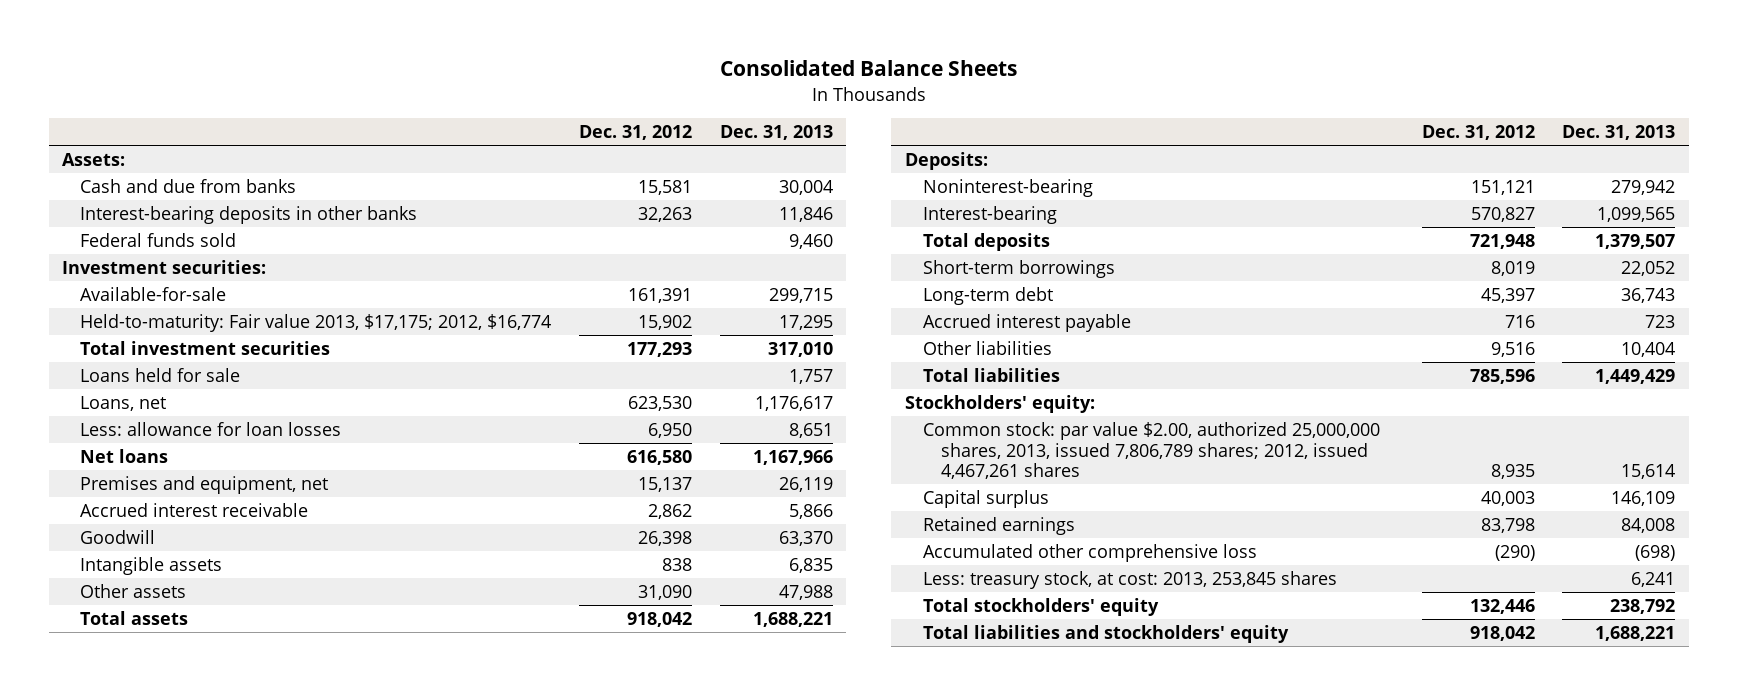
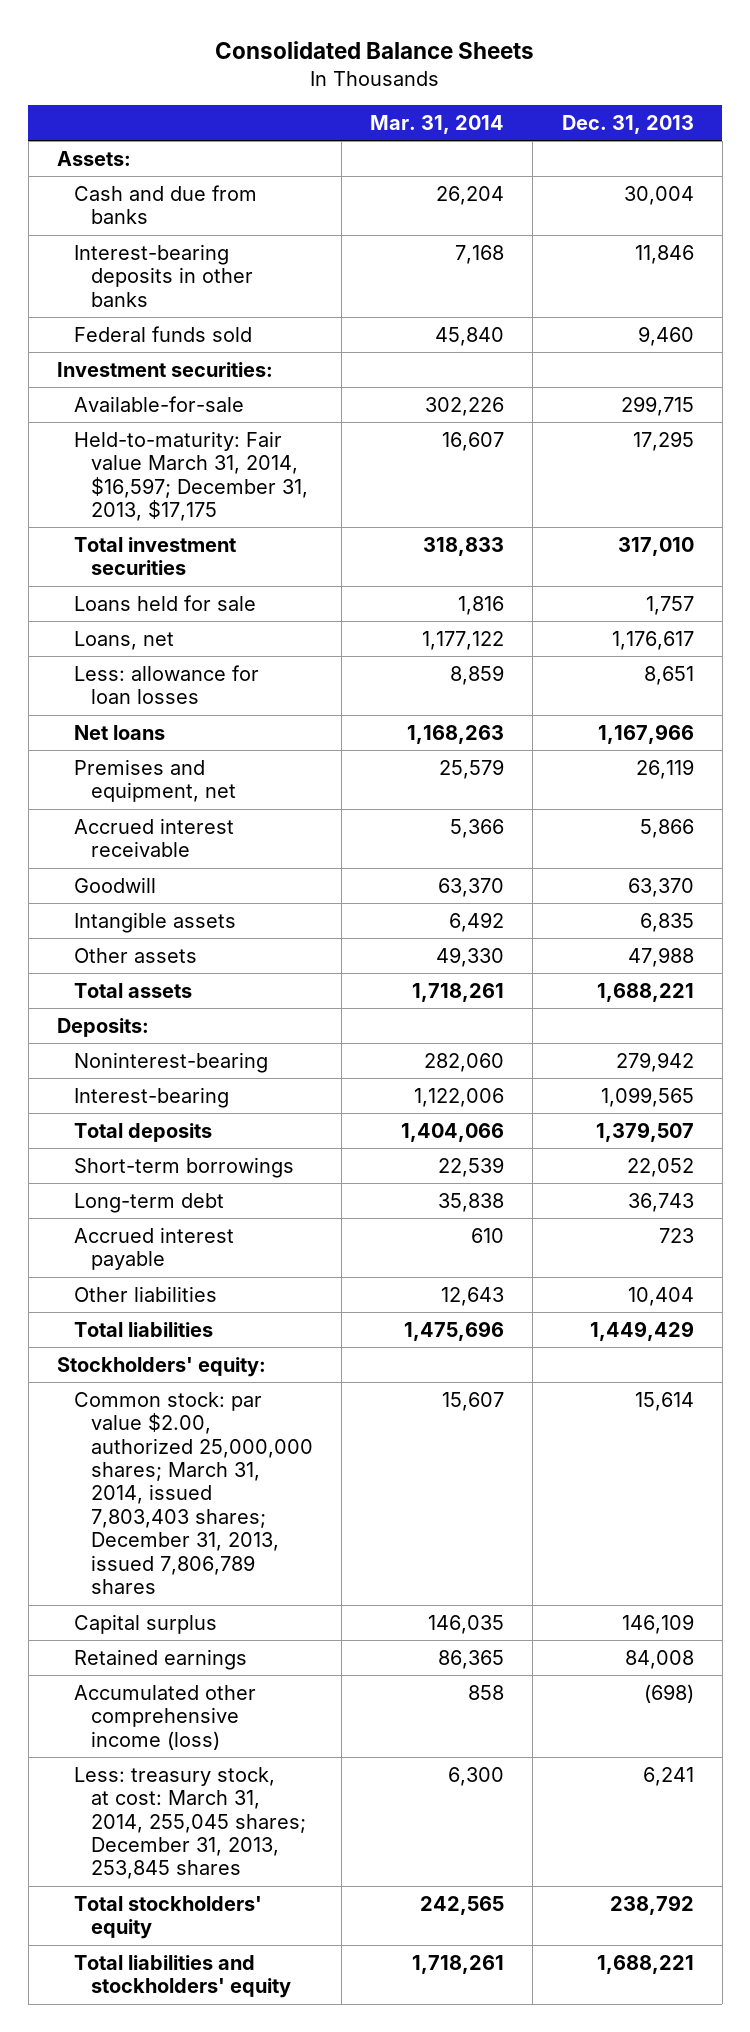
[579,125,693,141] Dec. 31, 2012 -> none
none -> [370,115,505,135] Mar. 31, 2014
[80,313,552,332] Held-to-maturity: Fair value 2013, $17,175; 2012, $16,774 -> [73,430,309,522] Held-to-maturity: Fair value March 31, 2014, $16,597; December 31, 2013, $17,175
[923,421,1381,480] Common stock: par value $2.00, authorized 25,000,000 shares, 2013, issued 7,806,789 shares; 2012, issued 4,467,261 shares -> [73,1391,314,1595] Common stock: par value $2.00, authorized 25,000,000 shares; March 31, 2014, issued 7,803,403 shares; December 31, 2013, issued 7,806,789 shares
[923,543,1258,562] Accumulated other comprehensive loss -> [73,1684,256,1750] Accumulated other comprehensive income (loss)
[923,570,1338,589] Less: treasury stock, at cost: 2013, 253,845 shares -> [73,1766,307,1880] Less: treasury stock, at cost: March 31, 2014, 255,045 shares; December 31, 2013, 253,845 shares

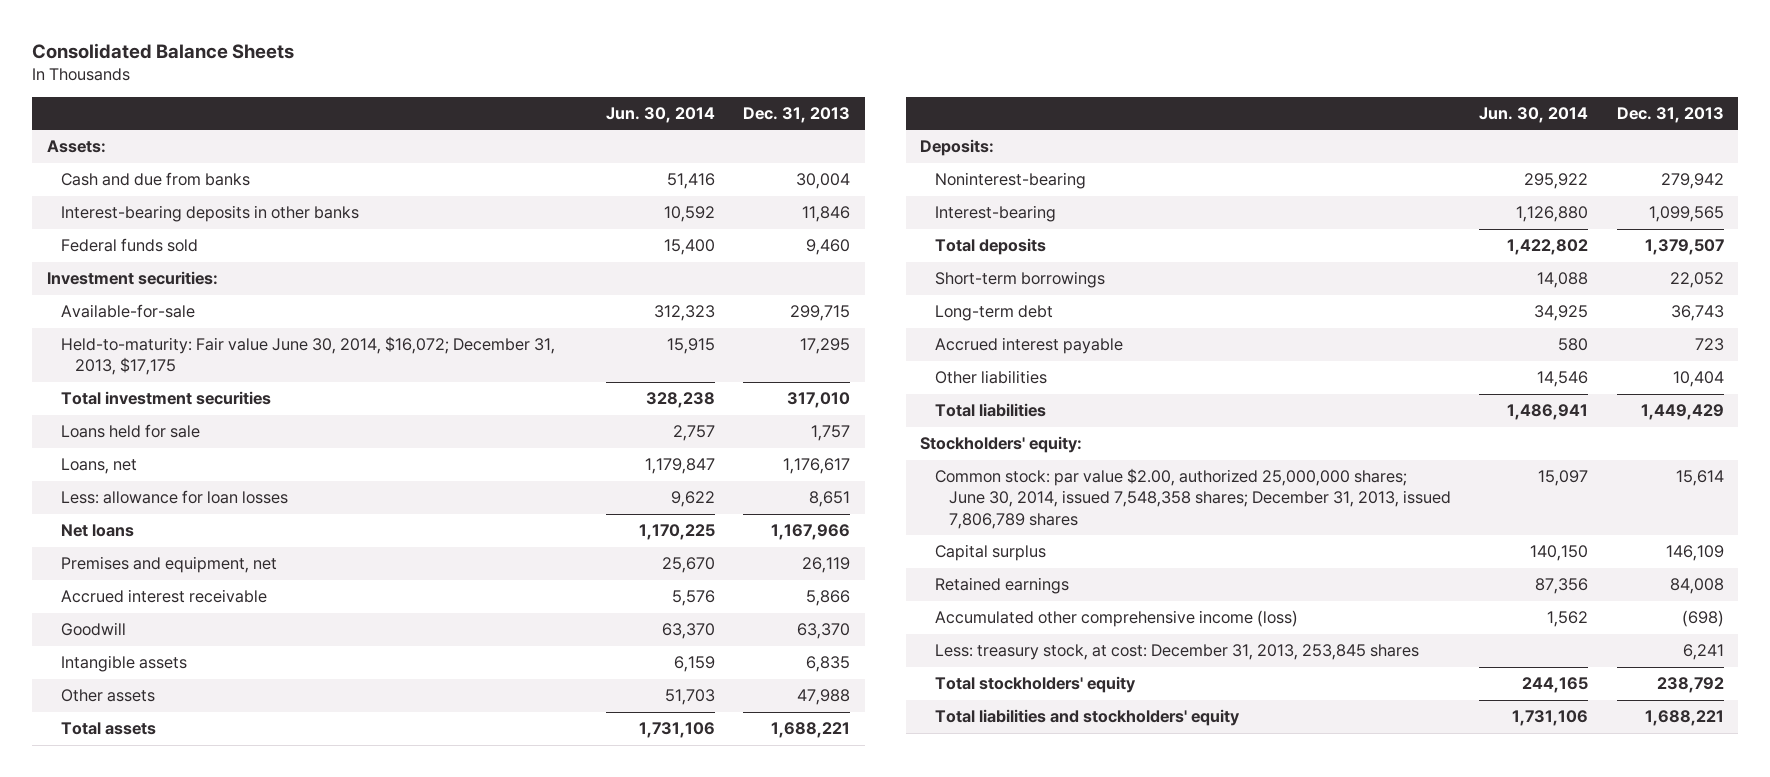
[370,115,505,135] Mar. 31, 2014 -> none
none -> [605,106,715,123] Jun. 30, 2014
[73,430,309,522] Held-to-maturity: Fair value March 31, 2014, $16,597; December 31, 2013, $17,175 -> [60,336,555,376] Held-to-maturity: Fair value June 30, 2014, $16,072; December 31, 2013, $17,175
[73,1391,314,1595] Common stock: par value $2.00, authorized 25,000,000 shares; March 31, 2014, issued 7,803,403 shares; December 31, 2013, issued 7,806,789 shares -> [934,468,1451,529] Common stock: par value $2.00, authorized 25,000,000 shares; June 30, 2014, issued 7,548,358 shares; December 31, 2013, issued 7,806,789 shares
[73,1766,307,1880] Less: treasury stock, at cost: March 31, 2014, 255,045 shares; December 31, 2013, 253,845 shares -> [934,644,1419,661] Less: treasury stock, at cost: December 31, 2013, 253,845 shares

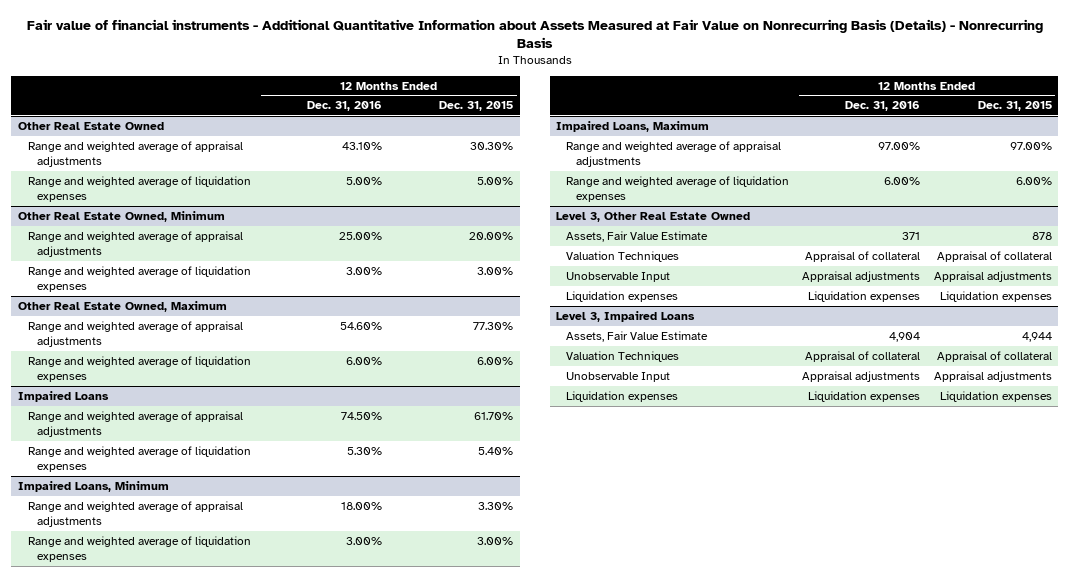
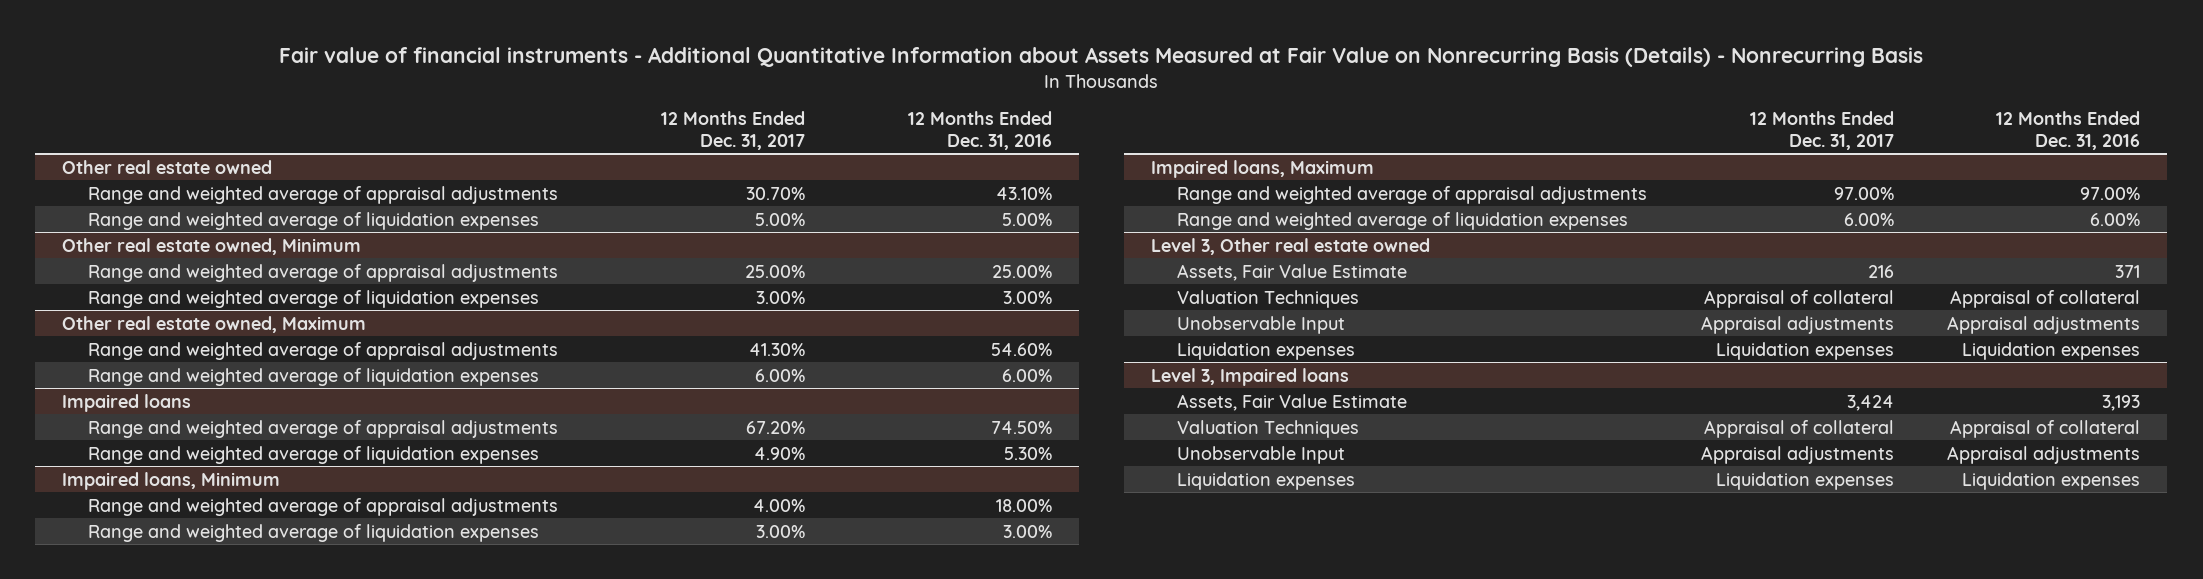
[439,101,514,112] Dec. 31, 2015 -> none
none -> [660,111,805,150] 12 Months Ended Dec. 31, 2017
[17,121,164,130] Other Real Estate Owned -> [62,159,273,174] Other real estate owned
[17,210,225,222] Other Real Estate Owned, Minimum -> [62,237,362,255] Other real estate owned, Minimum
[17,300,227,312] Other Real Estate Owned, Maximum -> [62,315,367,333] Other real estate owned, Maximum
[17,390,109,402] Impaired Loans -> [62,393,192,412] Impaired loans
[17,480,169,492] Impaired Loans, Minimum -> [62,471,281,490] Impaired loans, Minimum
[556,120,710,132] Impaired Loans, Maximum -> [1150,159,1374,178] Impaired loans, Maximum
[556,211,751,222] Level 3, Other Real Estate Owned -> [1150,237,1430,255] Level 3, Other real estate owned
[556,310,696,322] Level 3, Impaired Loans -> [1150,367,1349,386] Level 3, Impaired loans
[889,331,921,342] 4,904 -> [2102,394,2141,411] 3,193

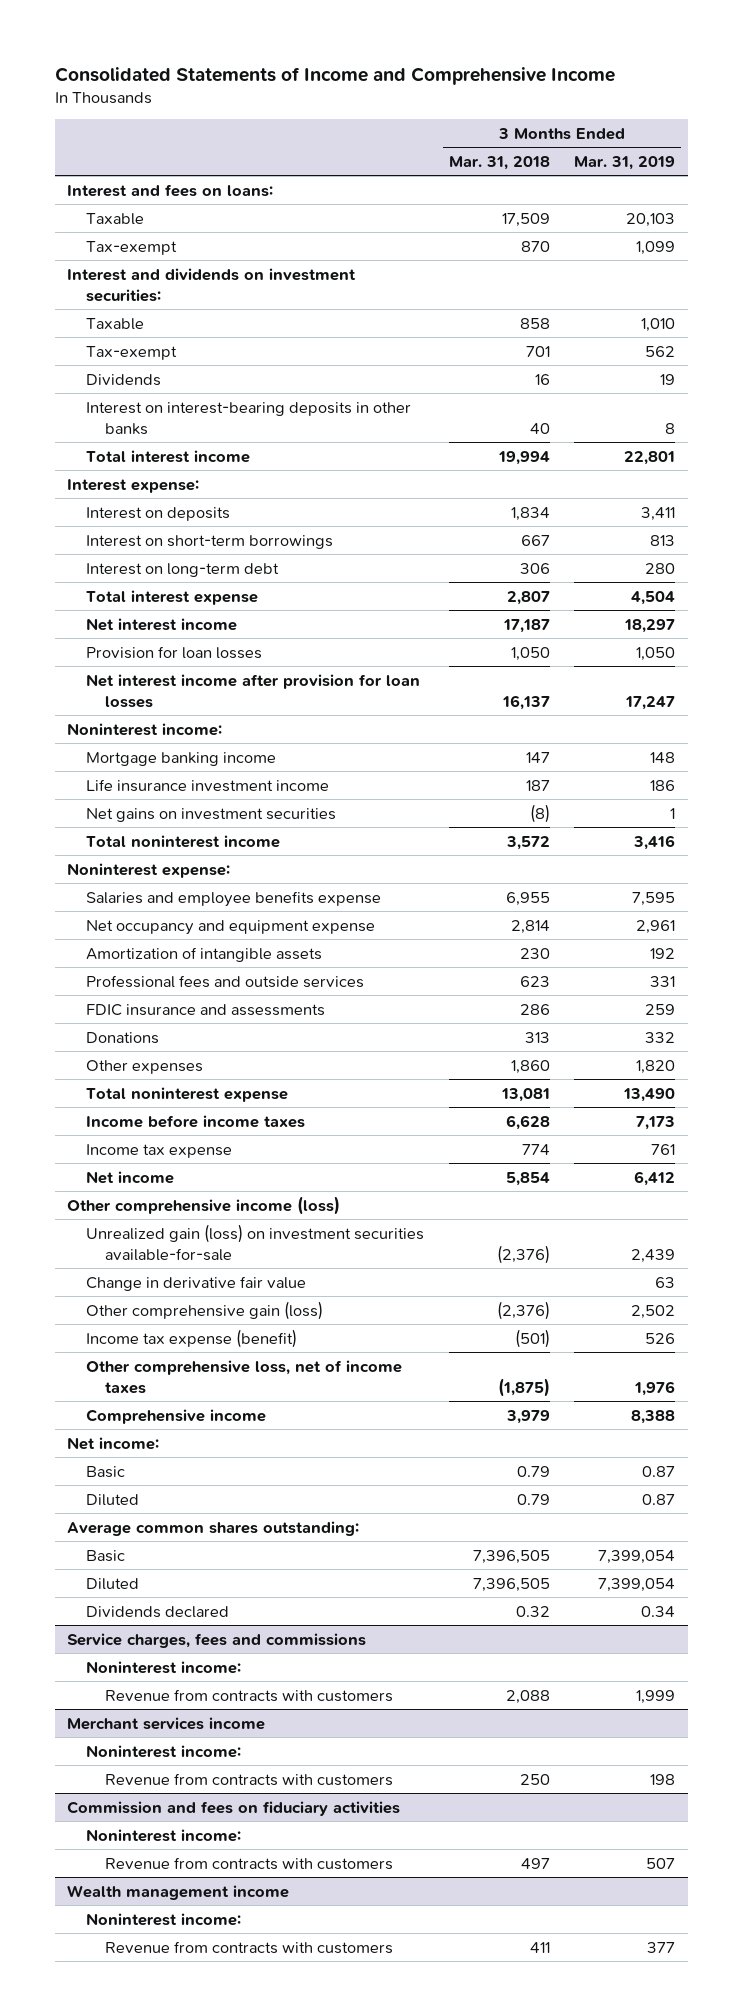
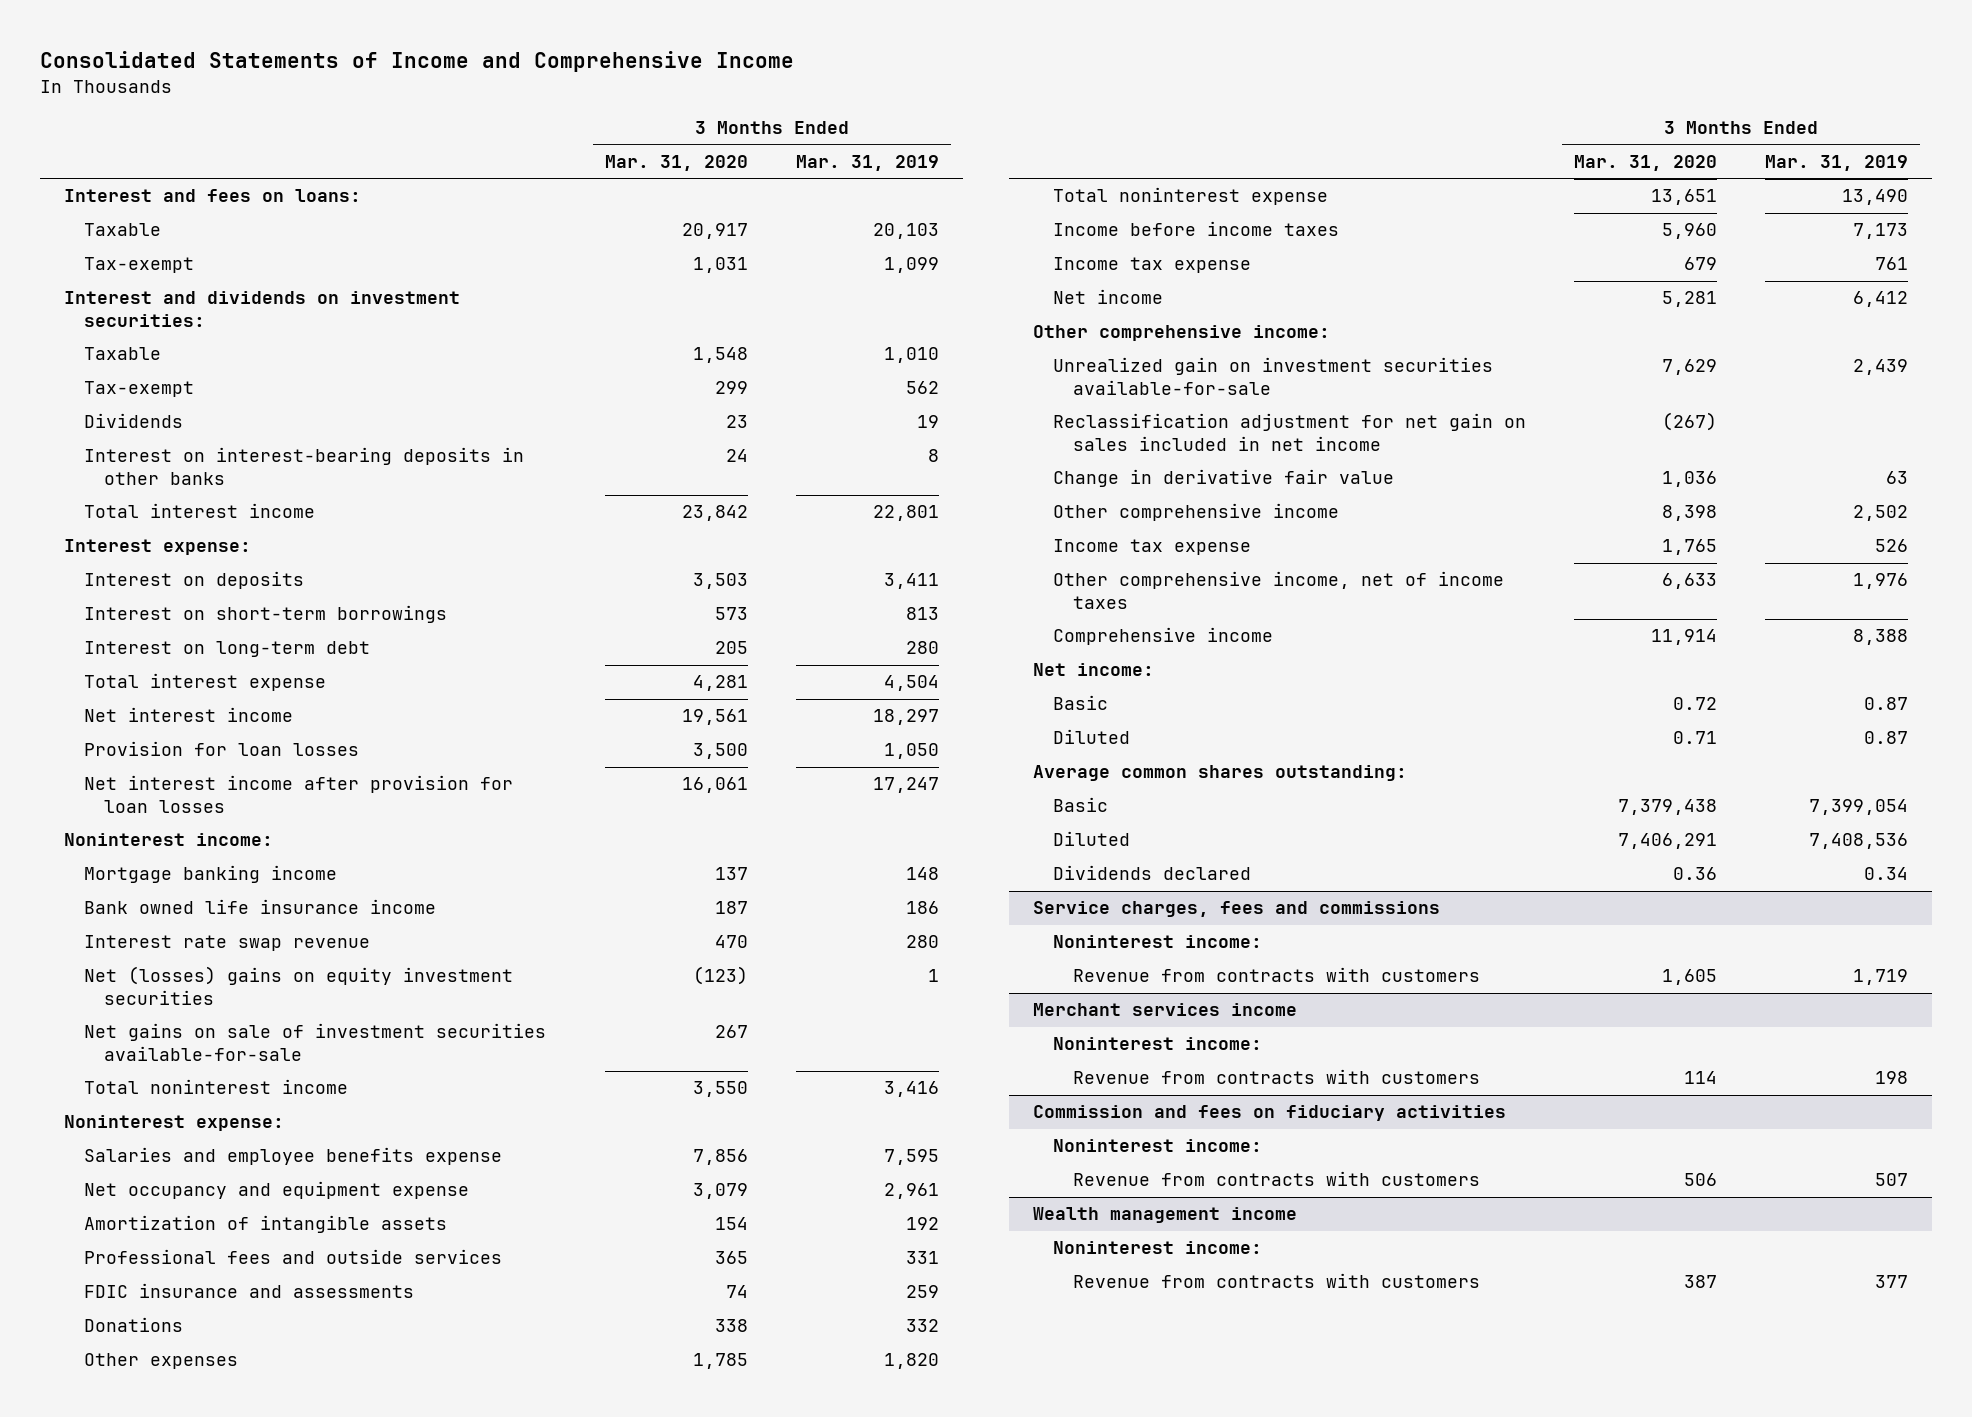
[448,155,550,170] Mar. 31, 2018 -> none
none -> [605,154,749,171] Mar. 31, 2020
[86,778,330,792] Life insurance investment income -> [84,899,437,915] Bank owned life insurance income
none -> [84,935,371,952] Interest rate swap revenue
[86,807,337,822] Net gains on investment securities -> [84,966,514,1006] Net (losses) gains on equity investment securities
none -> [84,1023,547,1062] Net gains on sale of investment securities available-for-sale
[67,1195,341,1215] Other comprehensive income (loss) -> [1032,325,1330,342] Other comprehensive income:
[86,1223,425,1261] Unrealized gain (loss) on investment securities available-for-sale -> [1052,357,1493,396] Unrealized gain on investment securities available-for-sale
none -> [1052,413,1526,452] Reclassification adjustment for net gain on sales included in net income
[86,1300,324,1320] Other comprehensive gain (loss) -> [1052,503,1339,522] Other comprehensive income
[86,1328,298,1348] Income tax expense (benefit) -> [1052,539,1251,556] Income tax expense
[86,1359,403,1394] Other comprehensive loss, net of income taxes -> [1052,571,1504,610] Other comprehensive income, net of income taxes
[598,1577,676,1592] 7,399,054 -> [1809,833,1909,850] 7,408,536
[636,1689,676,1704] 1,999 -> [1853,969,1909,986] 1,719

